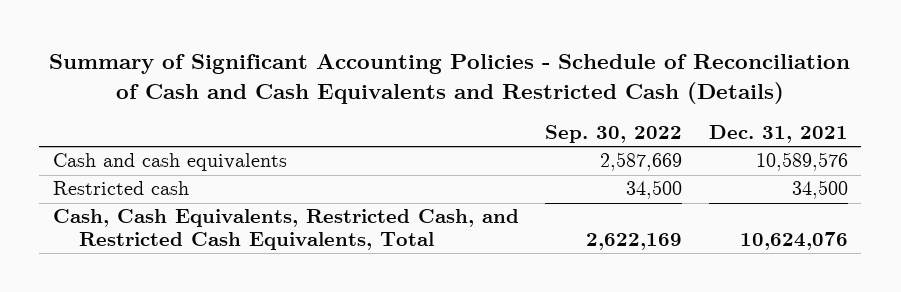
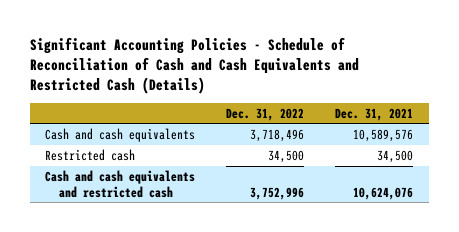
[49,54,851,105] Summary of Significant Accounting Policies - Schedule of Reconciliation of Cash and Cash Equivalents and Restricted Cash (Details) -> [29,36,359,94] Significant Accounting Policies - Schedule of Reconciliation of Cash and Cash Equivalents and Restricted Cash (Details)
[545,125,683,144] Sep. 30, 2022 -> none
none -> [226,107,305,121] Dec. 31, 2022
[52,209,519,251] Cash, Cash Equivalents, Restricted Cash, and Restricted Cash Equivalents, Total -> [45,169,196,198] Cash and cash equivalents and restricted cash

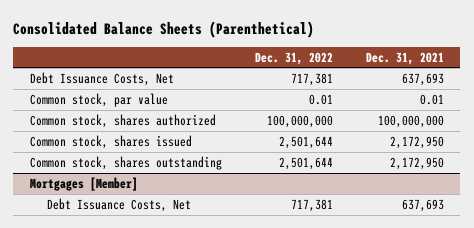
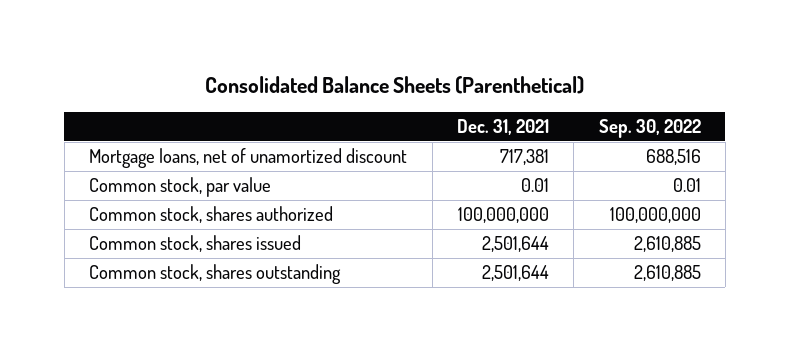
[254,51,333,65] Dec. 31, 2022 -> none
none -> [598,118,701,138] Sep. 30, 2022
[29,71,174,86] Debt Issuance Costs, Net -> none
none -> [89,148,408,169] Mortgage loans, net of unamortized discount
[29,176,138,191] Mortgages [Member] -> none
[46,197,191,212] Debt Issuance Costs, Net -> none
[389,135,444,149] 2,172,950 -> [481,236,549,253] 2,501,644
[389,156,444,170] 2,172,950 -> [481,265,549,282] 2,501,644

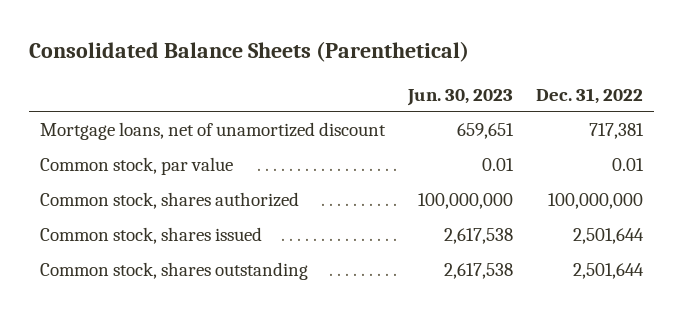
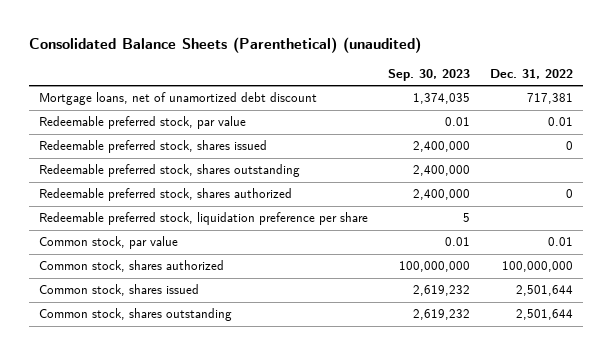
[28,41,469,63] Consolidated Balance Sheets (Parenthetical) -> [28,36,421,53] Consolidated Balance Sheets (Parenthetical) (unaudited)
[406,88,513,106] Jun. 30, 2023 -> none
none -> [387,68,470,81] Sep. 30, 2023
[40,121,387,140] Mortgage loans, net of unamortized discount -> [38,92,317,106] Mortgage loans, net of unamortized debt discount
none -> [38,116,246,130] Redeemable preferred stock, par value
none -> [38,140,267,154] Redeemable preferred stock, shares issued
none -> [38,164,300,178] Redeemable preferred stock, shares outstanding
none -> [38,188,292,202] Redeemable preferred stock, shares authorized
none -> [38,212,368,226] Redeemable preferred stock, liquidation preference per share

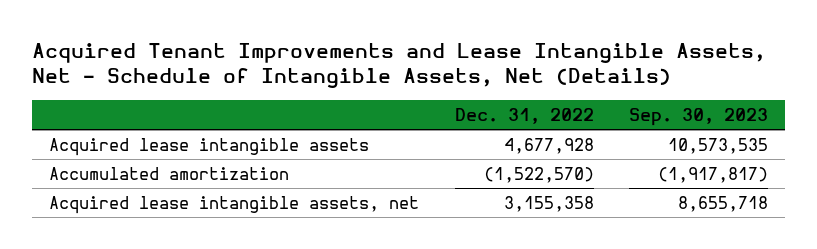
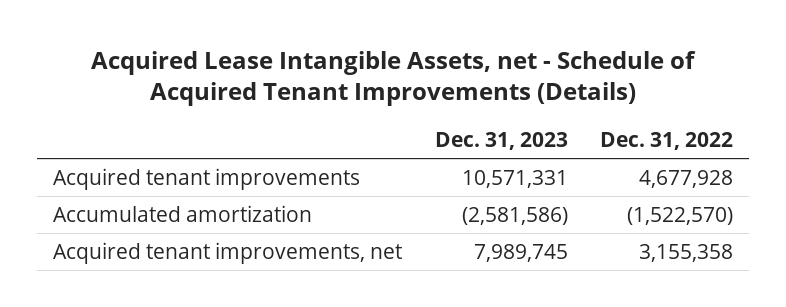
[31,42,766,89] Acquired Tenant Improvements and Lease Intangible Assets, Net - Schedule of Intangible Assets, Net (Details) -> [91,50,697,107] Acquired Lease Intangible Assets, net - Schedule of Acquired Tenant Improvements (Details)
[628,108,768,127] Sep. 30, 2023 -> none
none -> [434,131,568,150] Dec. 31, 2023
[49,138,370,157] Acquired lease intangible assets -> [53,167,361,190] Acquired tenant improvements
[49,196,420,215] Acquired lease intangible assets, net -> [53,241,403,264] Acquired tenant improvements, net

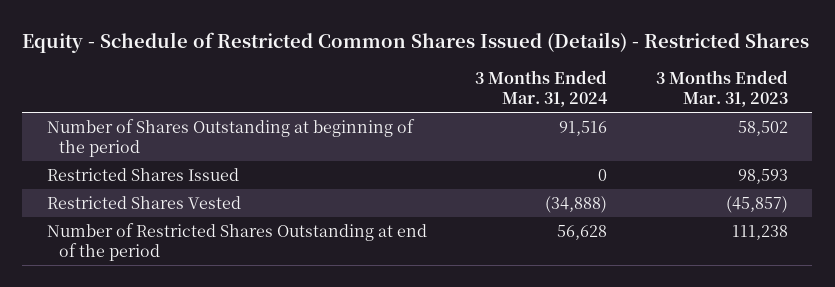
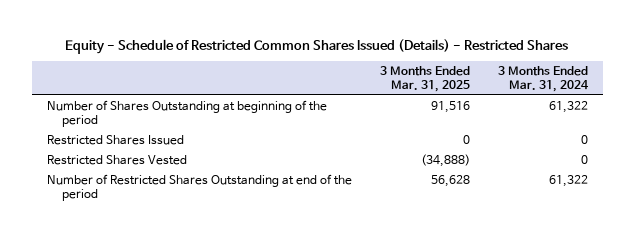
[656,69,789,108] 3 Months Ended Mar. 31, 2023 -> none
none -> [379,66,470,92] 3 Months Ended Mar. 31, 2025
[559,120,608,136] 91,516 -> [549,101,589,114] 61,322
[545,195,608,213] (34,888) -> [581,155,589,165] 0
[557,224,608,240] 56,628 -> [549,175,589,188] 61,322

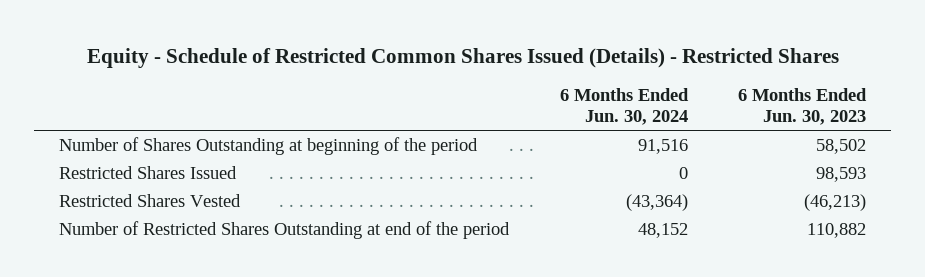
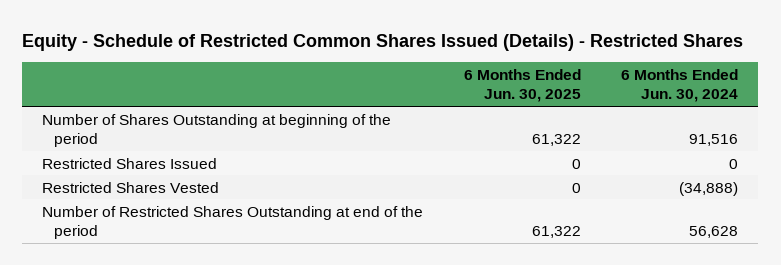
[737,87,867,126] 6 Months Ended Jun. 30, 2023 -> none
none -> [463,68,581,103] 6 Months Ended Jun. 30, 2025
[625,193,688,211] (43,364) -> [679,181,739,196] (34,888)
[637,222,688,238] 48,152 -> [689,226,739,239] 56,628

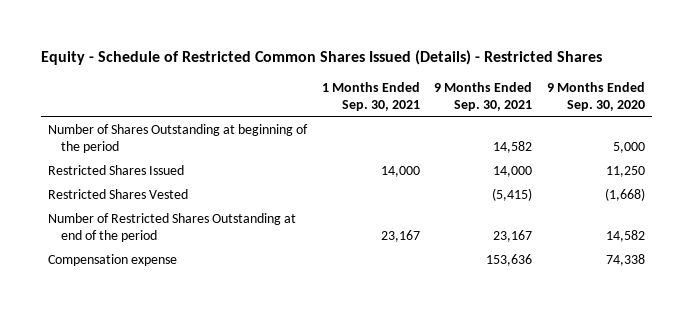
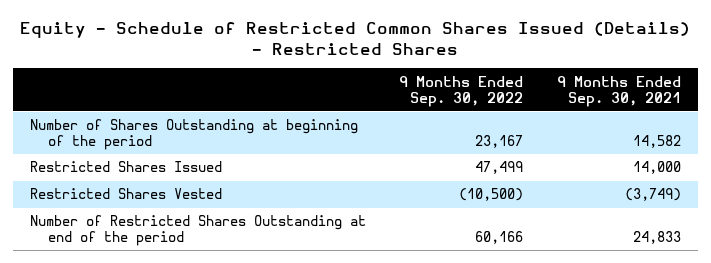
[321,82,420,112] 1 Months Ended Sep. 30, 2021 -> none
[546,82,645,112] 9 Months Ended Sep. 30, 2020 -> none
none -> [399,75,524,107] 9 Months Ended Sep. 30, 2022
[47,254,177,267] Compensation expense -> none
[492,188,533,202] (5,415) -> [625,188,682,202] (3,749)
[493,230,533,243] 23,167 -> [633,231,682,245] 24,833

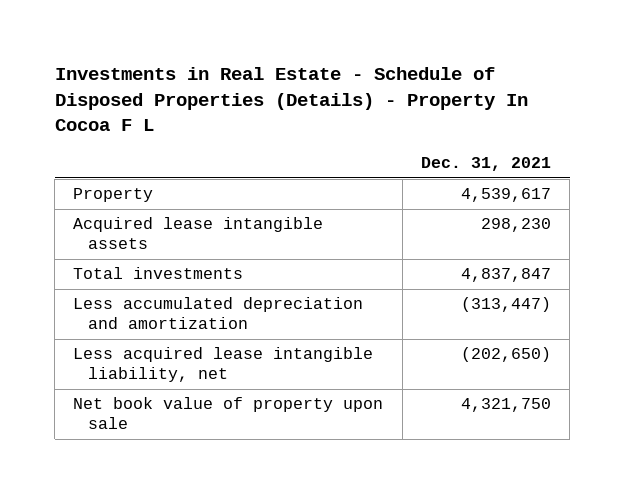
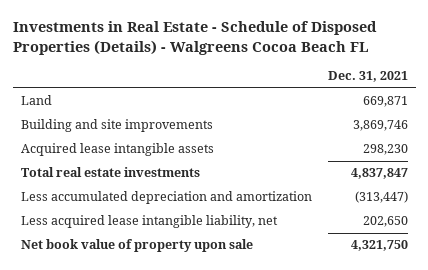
[54,67,528,132] Investments in Real Estate - Schedule of Disposed Properties (Details) - Property In Cocoa F L -> [12,21,377,55] Investments in Real Estate - Schedule of Disposed Properties (Details) - Walgreens Cocoa Beach FL
[73,188,154,203] Property -> none
none -> [20,95,52,106] Land
none -> [20,119,213,133] Building and site improvements
[73,267,244,280] Total investments -> [20,167,200,178] Total real estate investments
[460,347,551,363] (202,650) -> [362,216,408,228] 202,650

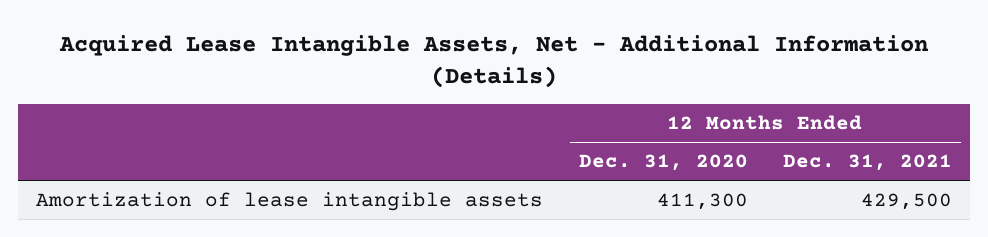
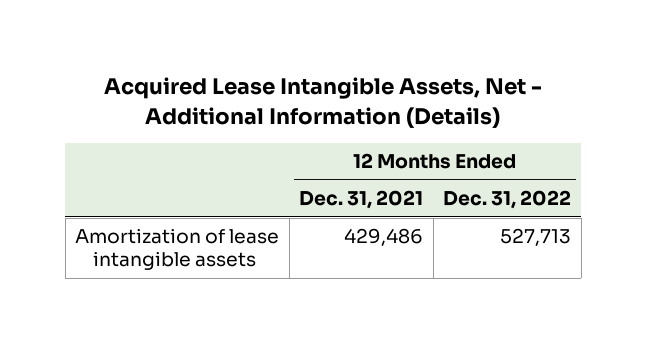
[578,154,748,172] Dec. 31, 2020 -> none
none -> [443,190,572,210] Dec. 31, 2022
[861,193,953,211] 429,500 -> [344,228,424,247] 429,486

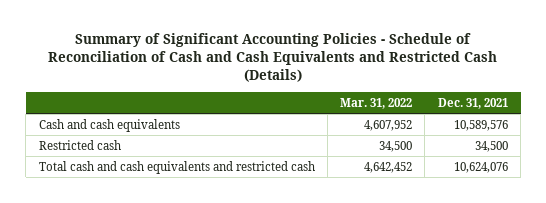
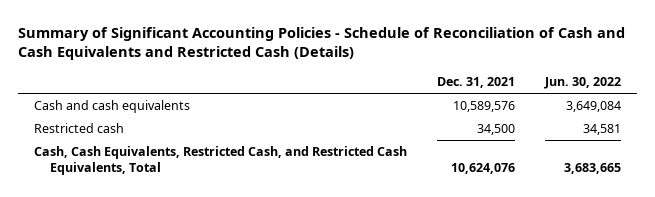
[340,97,413,109] Mar. 31, 2022 -> none
none -> [544,77,622,90] Jun. 30, 2022
[38,160,315,174] Total cash and cash equivalents and restricted cash -> [33,146,407,175] Cash, Cash Equivalents, Restricted Cash, and Restricted Cash Equivalents, Total

